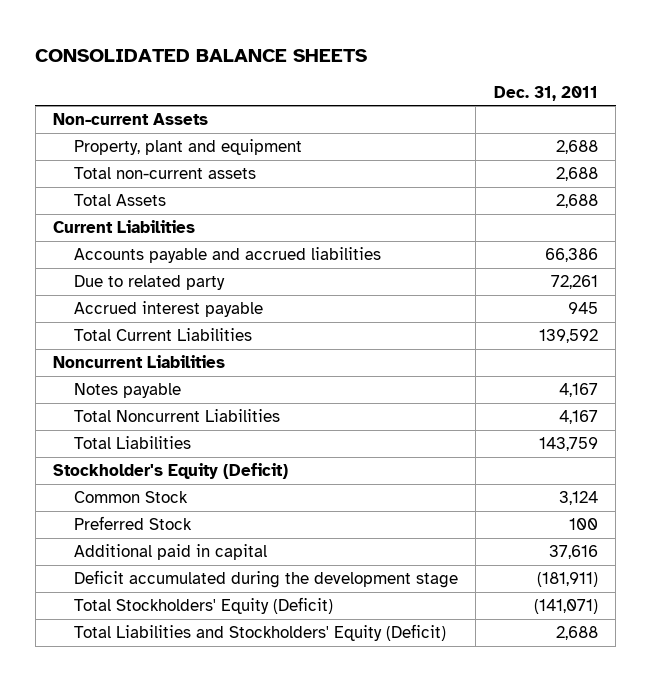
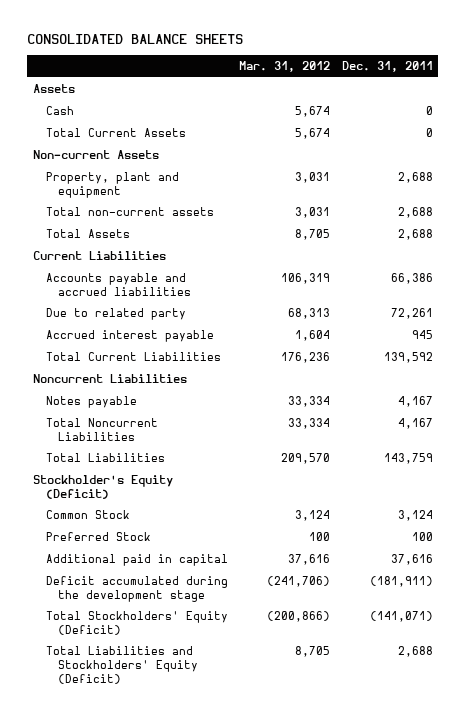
none -> [239,60,331,72] Mar. 31, 2012
none -> [32,83,75,93] Assets
none -> [45,105,74,115] Cash
none -> [45,127,186,137] Total Current Assets

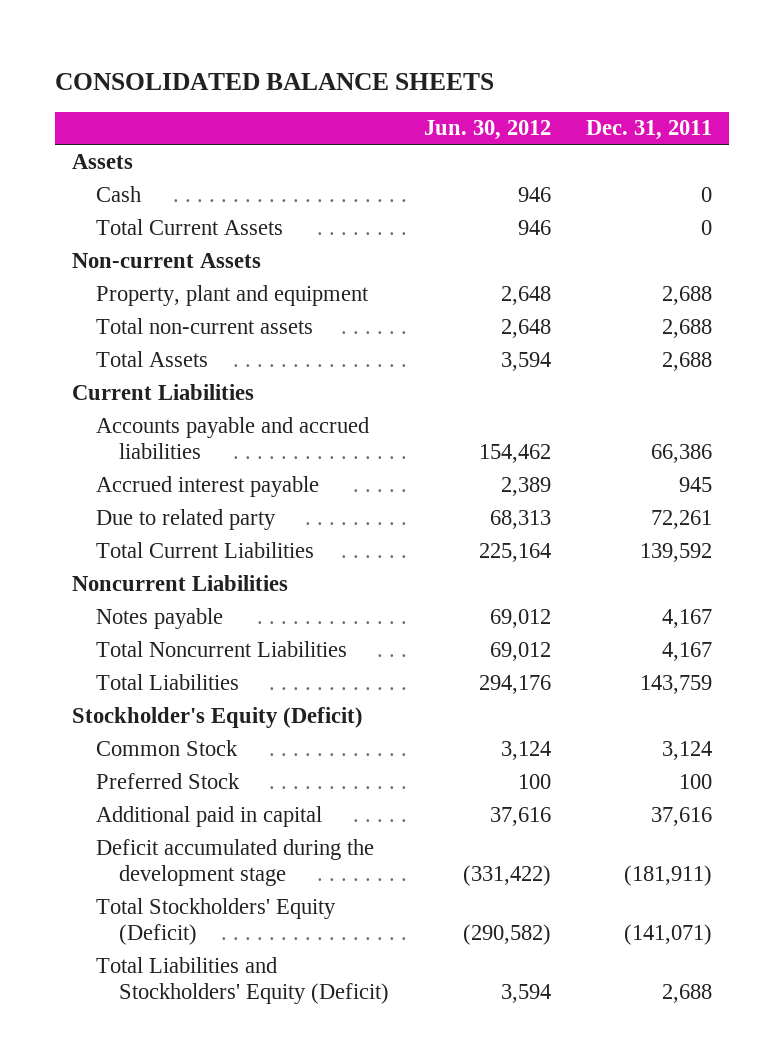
[239,60,331,72] Mar. 31, 2012 -> none
none -> [424,120,552,141] Jun. 30, 2012
[45,307,186,320] Due to related party -> [95,508,276,530] Due to related party

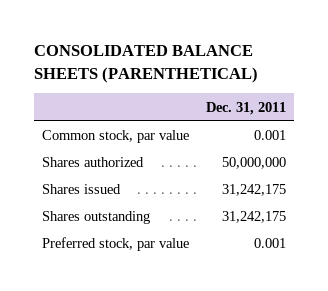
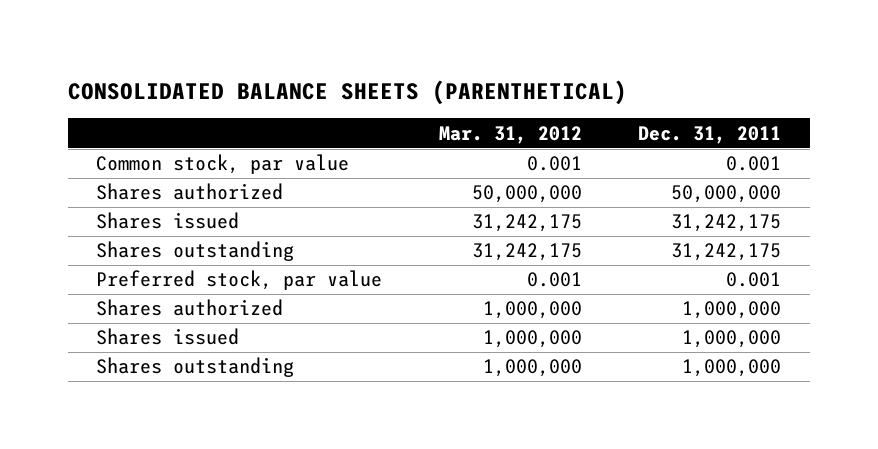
none -> [438,125,582,144] Mar. 31, 2012
none -> [96,299,284,317] Shares authorized
none -> [96,328,240,346] Shares issued
none -> [96,357,295,378] Shares outstanding

